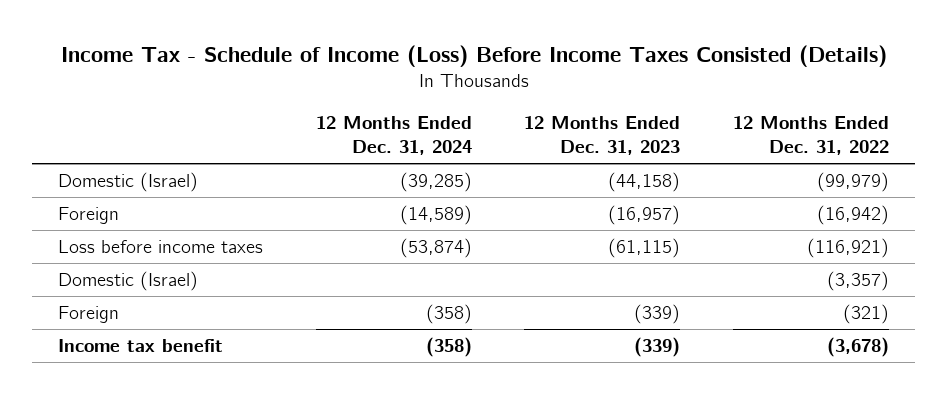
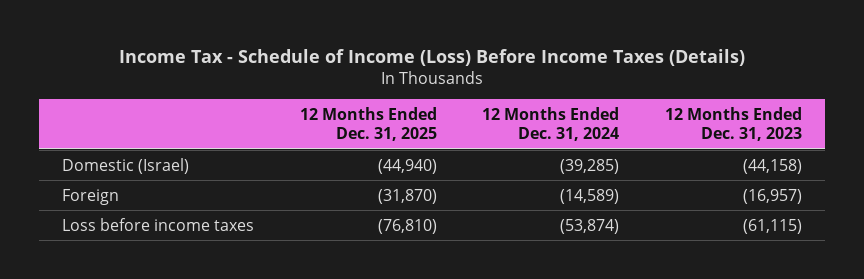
[60,44,887,67] Income Tax - Schedule of Income (Loss) Before Income Taxes Consisted (Details) -> [119,49,746,67] Income Tax - Schedule of Income (Loss) Before Income Taxes (Details)
[732,116,889,156] 12 Months Ended Dec. 31, 2022 -> none
none -> [299,106,437,142] 12 Months Ended Dec. 31, 2025
[58,270,199,291] Domestic (Israel) -> none
[58,305,120,323] Foreign -> none
[58,338,224,352] Income tax benefit -> none

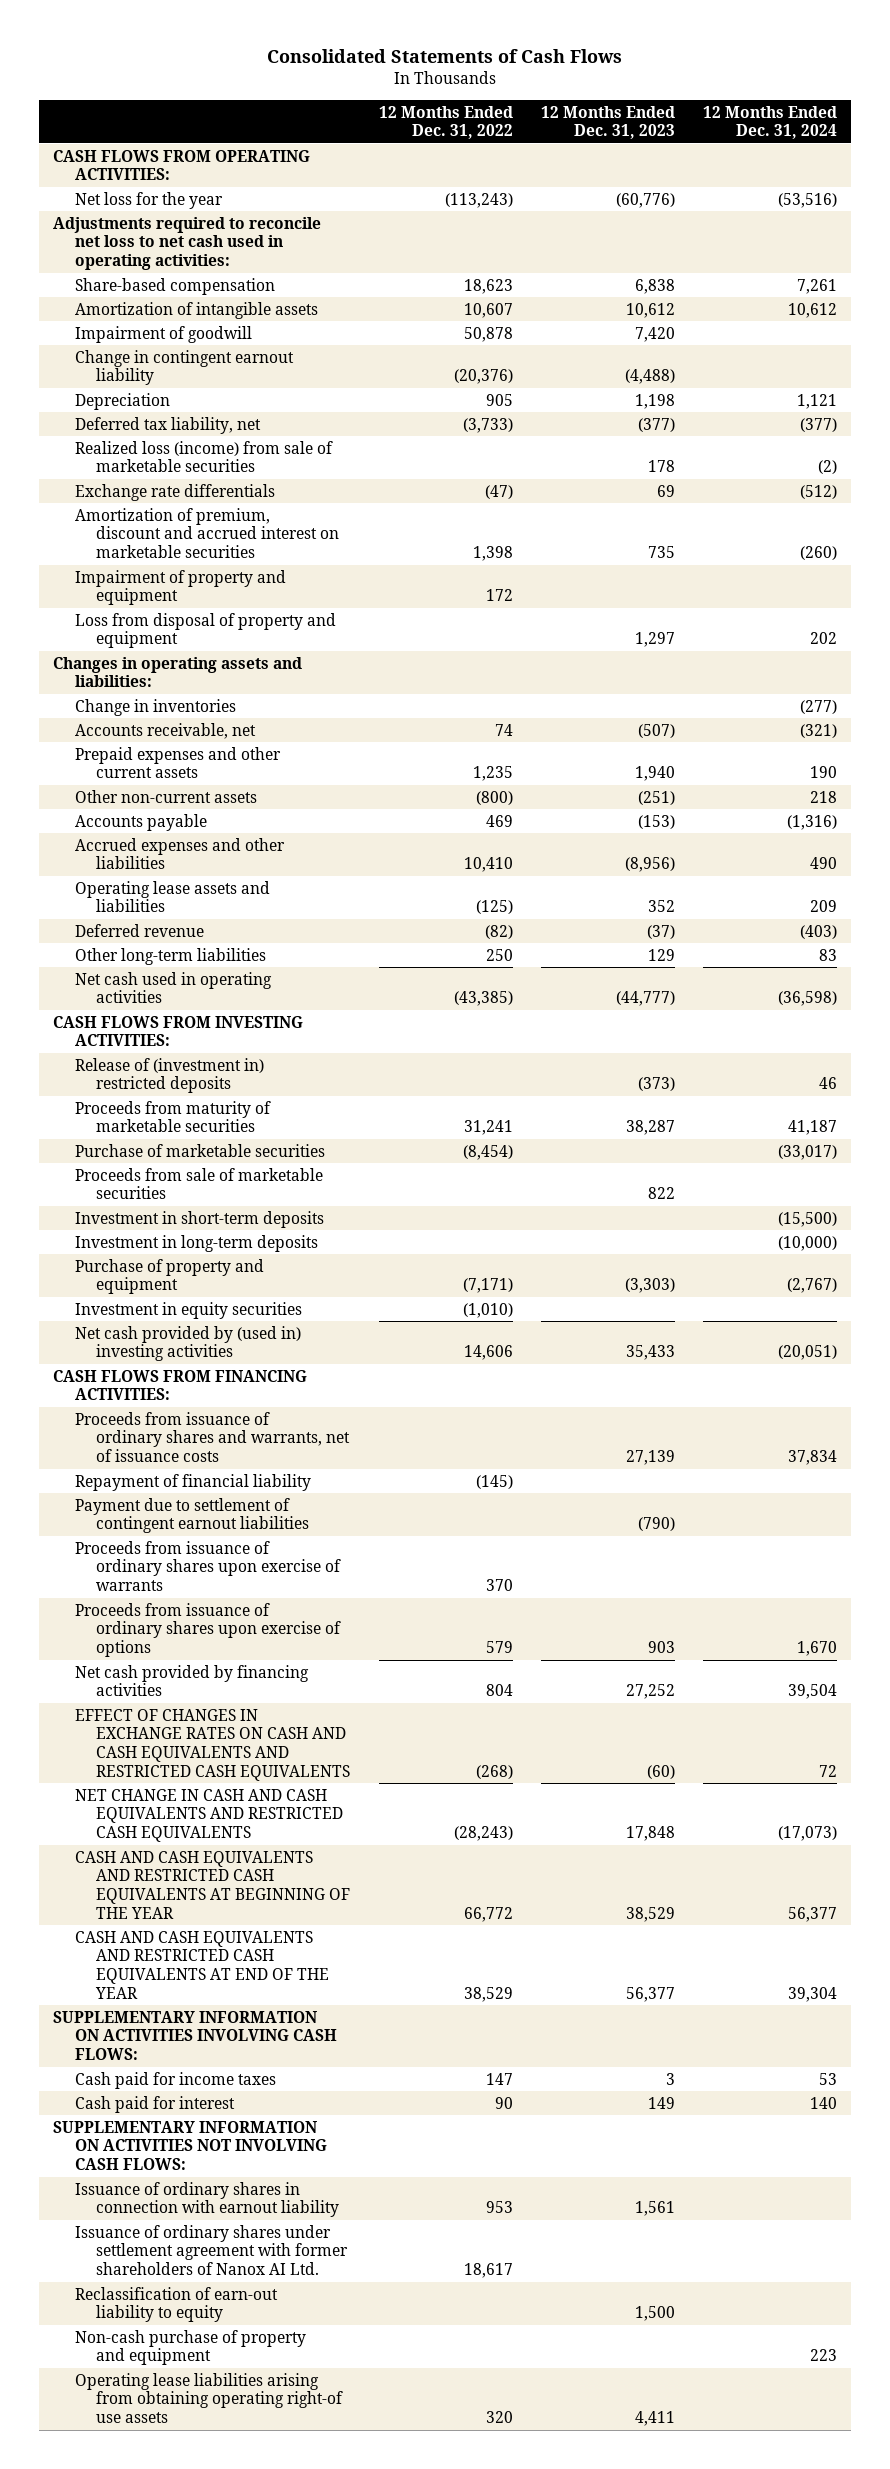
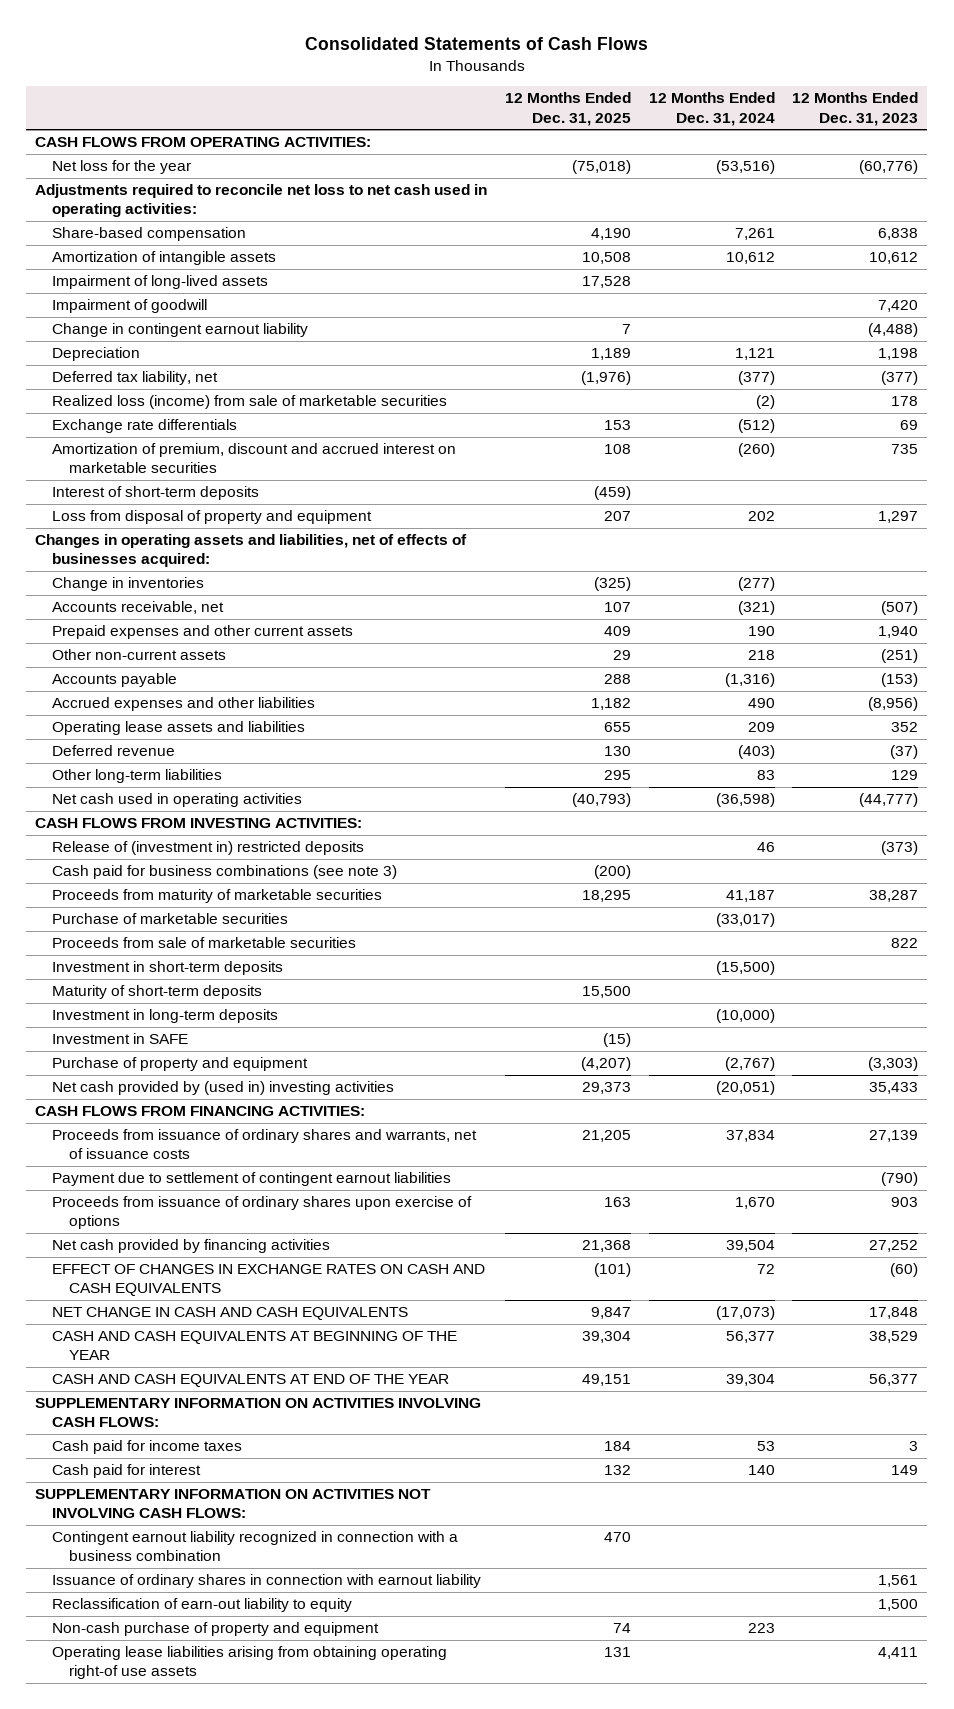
[378,105,513,140] 12 Months Ended Dec. 31, 2022 -> none
none -> [505,92,632,126] 12 Months Ended Dec. 31, 2025
none -> [52,275,269,290] Impairment of long-lived assets
[74,569,286,606] Impairment of property and equipment -> none
none -> [52,486,260,501] Interest of short-term deposits
[52,656,302,688] Changes in operating assets and liabilities: -> [35,534,468,568] Changes in operating assets and liabilities, net of effects of businesses acquired:
none -> [52,865,398,880] Cash paid for business combinations (see note 3)
none -> [52,985,263,1000] Maturity of short-term deposits
none -> [52,1033,189,1045] Investment in SAFE
[74,1301,302,1319] Investment in equity securities -> none
[74,1473,311,1491] Repayment of financial liability -> none
[74,1540,342,1592] Proceeds from issuance of ordinary shares upon exercise of warrants -> none
[74,1708,351,1781] EFFECT OF CHANGES IN EXCHANGE RATES ON CASH AND CASH EQUIVALENTS AND RESTRICTED CASH EQUIVALENTS -> [52,1264,486,1297] EFFECT OF CHANGES IN EXCHANGE RATES ON CASH AND CASH EQUIVALENTS
[74,1788,344,1843] NET CHANGE IN CASH AND CASH EQUIVALENTS AND RESTRICTED CASH EQUIVALENTS -> [52,1307,409,1321] NET CHANGE IN CASH AND CASH EQUIVALENTS
[74,1850,351,1919] CASH AND CASH EQUIVALENTS AND RESTRICTED CASH EQUIVALENTS AT BEGINNING OF THE YEAR -> [52,1331,458,1361] CASH AND CASH EQUIVALENTS AT BEGINNING OF THE YEAR
[74,1930,330,1999] CASH AND CASH EQUIVALENTS AND RESTRICTED CASH EQUIVALENTS AT END OF THE YEAR -> [52,1374,450,1388] CASH AND CASH EQUIVALENTS AT END OF THE YEAR
none -> [52,1531,459,1562] Contingent earnout liability recognized in connection with a business combination
[74,2224,349,2276] Issuance of ordinary shares under settlement agreement with former shareholders of Nanox AI Ltd. -> none

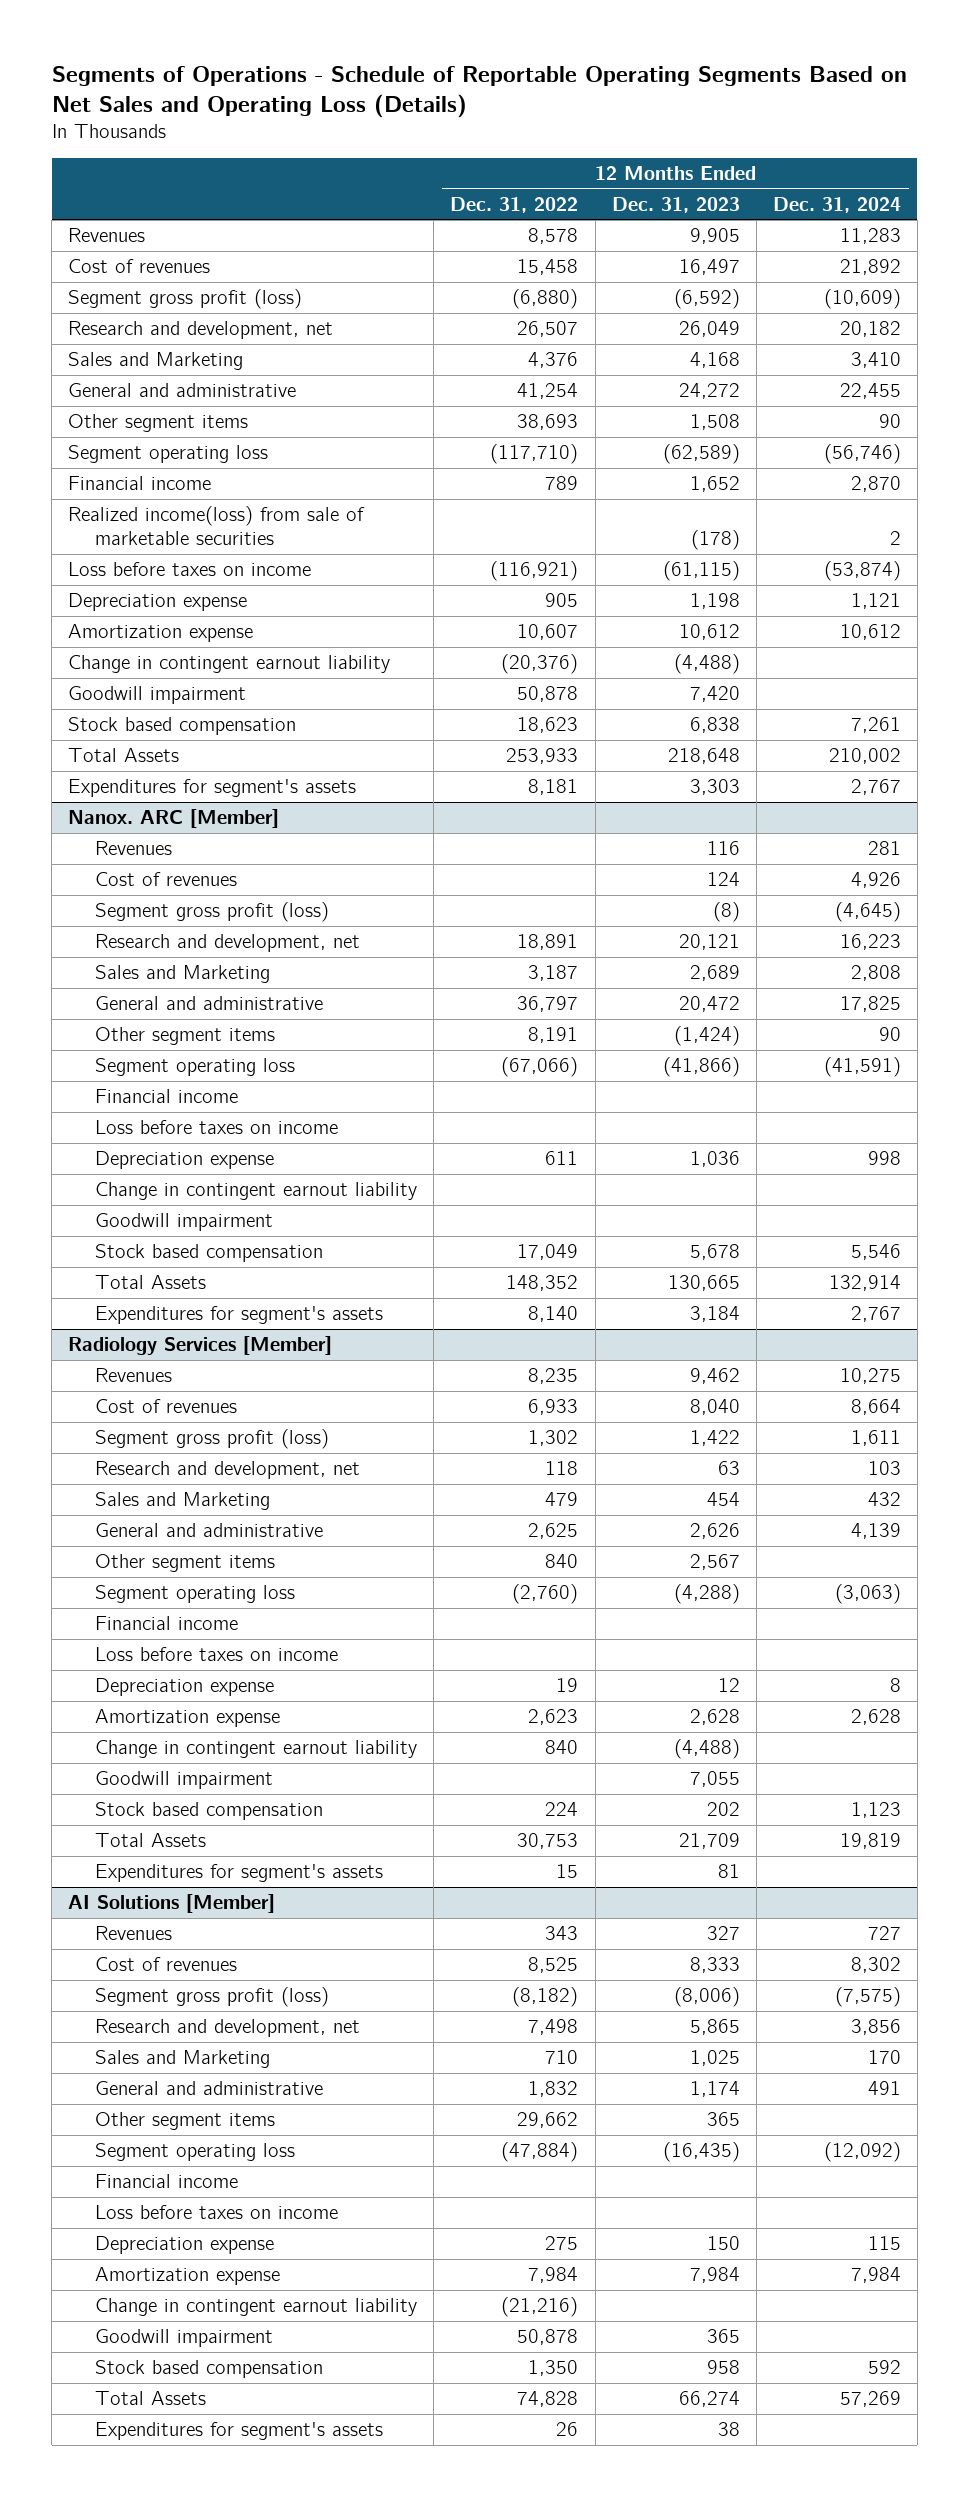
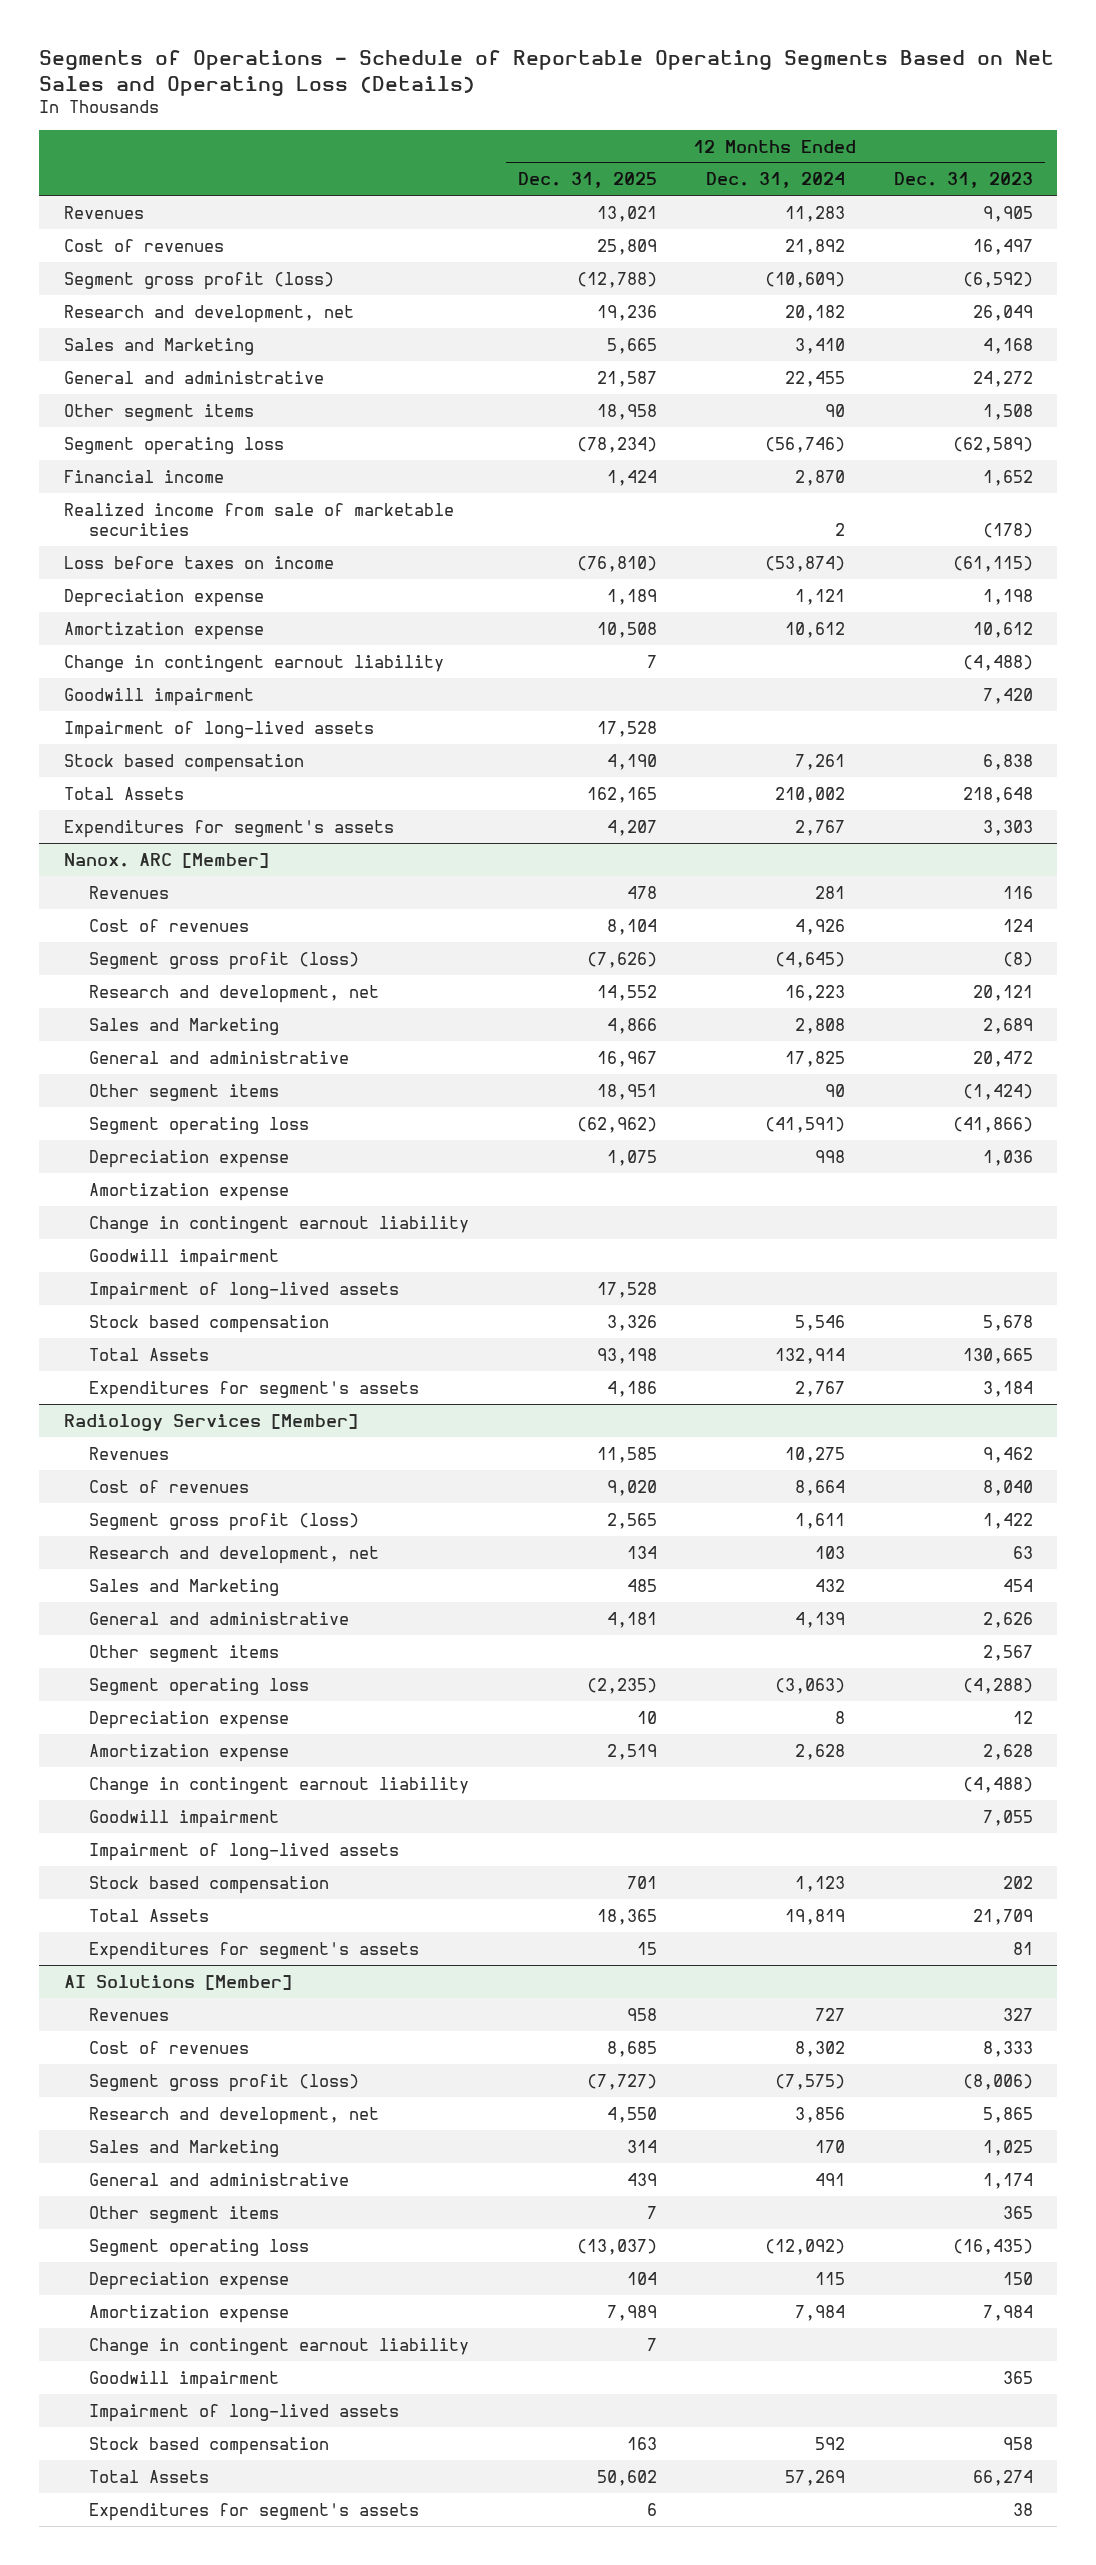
[450,196,579,213] Dec. 31, 2022 -> none
none -> [517,172,657,189] Dec. 31, 2025
[68,506,366,546] Realized income(loss) from sale of marketable securities -> [63,502,454,536] Realized income from sale of marketable securities
none -> [63,720,374,739] Impairment of long-lived assets
[95,1089,239,1104] Financial income -> none
[95,1120,339,1135] Loss before taxes on income -> none
none -> [89,1182,290,1201] Amortization expense
none -> [89,1281,400,1300] Impairment of long-lived assets
[95,1616,239,1631] Financial income -> none
[95,1647,339,1662] Loss before taxes on income -> none
none -> [89,1842,400,1861] Impairment of long-lived assets
[95,2174,239,2189] Financial income -> none
[95,2205,339,2220] Loss before taxes on income -> none
none -> [89,2403,400,2422] Impairment of long-lived assets

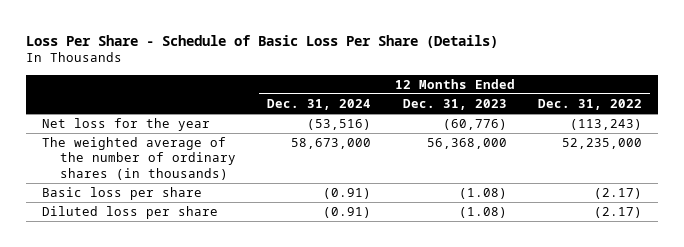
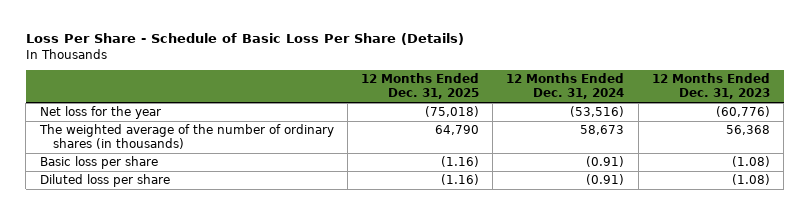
[538,98,643,110] Dec. 31, 2022 -> none
none -> [360,73,479,100] 12 Months Ended Dec. 31, 2025
[291,138,372,150] 58,673,000 -> [580,125,625,136] 58,673
[426,138,507,150] 56,368,000 -> [725,125,770,136] 56,368

